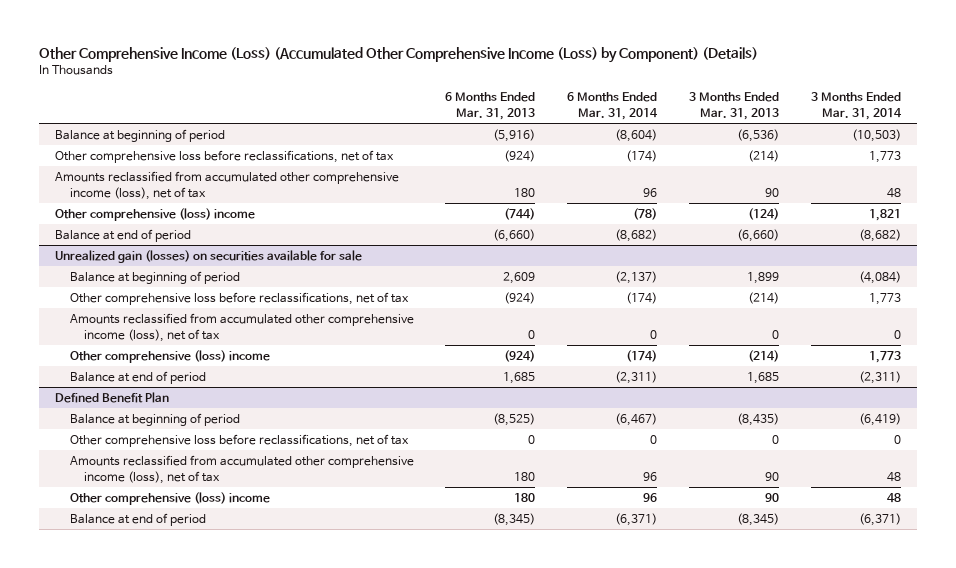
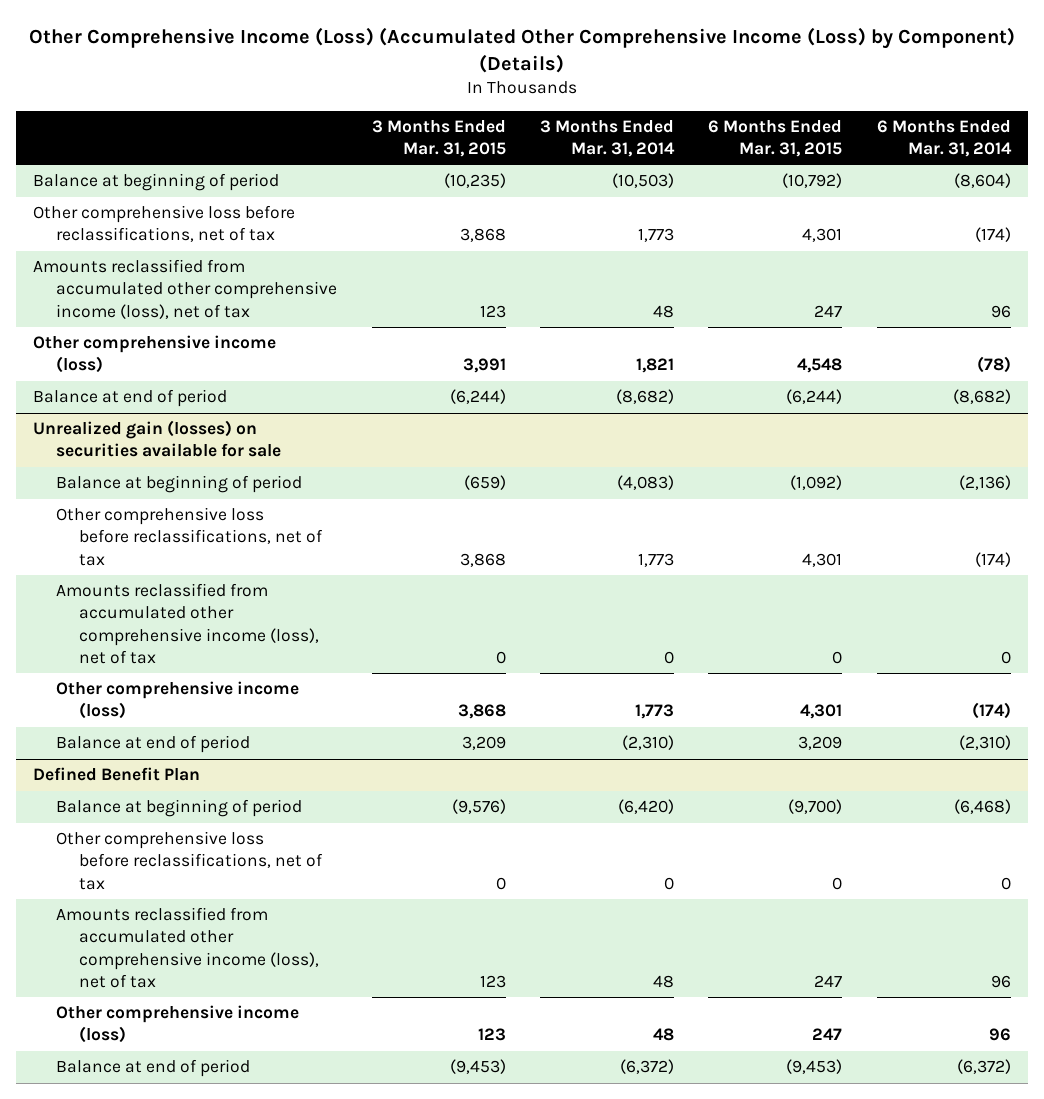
[445,92,536,121] 6 Months Ended Mar. 31, 2013 -> none
[689,92,780,121] 3 Months Ended Mar. 31, 2013 -> none
none -> [371,119,506,158] 3 Months Ended Mar. 31, 2015
none -> [708,119,843,158] 6 Months Ended Mar. 31, 2015
[54,207,255,221] Other comprehensive (loss) income -> [33,335,277,374] Other comprehensive income (loss)
[615,270,658,284] (2,137) -> [958,475,1011,491] (2,136)
[859,270,902,284] (4,084) -> [617,475,675,491] (4,083)
[69,349,270,363] Other comprehensive (loss) income -> [56,681,300,720] Other comprehensive income (loss)
[615,370,658,384] (2,311) -> [958,735,1011,751] (2,310)
[859,370,902,384] (2,311) -> [622,735,675,751] (2,310)
[615,412,658,426] (6,467) -> [953,799,1011,815] (6,468)
[859,412,902,426] (6,419) -> [618,799,675,815] (6,420)
[69,491,270,505] Other comprehensive (loss) income -> [56,1005,300,1044] Other comprehensive income (loss)
[615,512,658,526] (6,371) -> [956,1059,1011,1075] (6,372)
[859,512,902,526] (6,371) -> [620,1059,675,1075] (6,372)

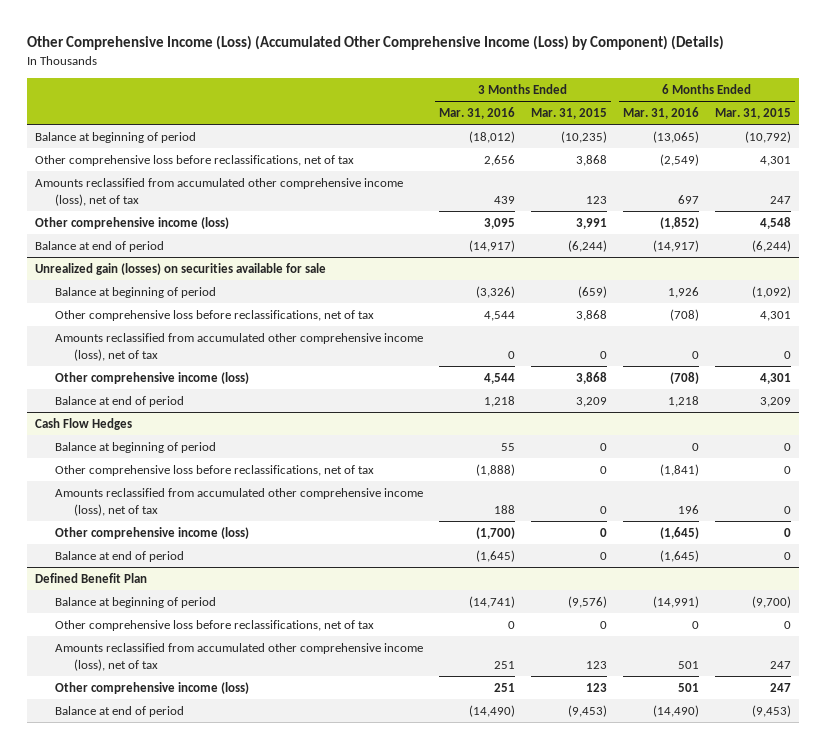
[540,119,676,158] 3 Months Ended Mar. 31, 2014 -> none
[876,119,1012,158] 6 Months Ended Mar. 31, 2014 -> none
none -> [438,106,515,119] Mar. 31, 2016
none -> [622,106,699,119] Mar. 31, 2016
none -> [35,417,133,430] Cash Flow Hedges
none -> [54,441,216,453] Balance at beginning of period
none -> [54,464,374,476] Other comprehensive loss before reclassifications, net of tax
none -> [54,487,423,516] Amounts reclassified from accumulated other comprehensive income (loss), net of tax
none -> [54,526,249,539] Other comprehensive income (loss)
none -> [54,550,184,562] Balance at end of period

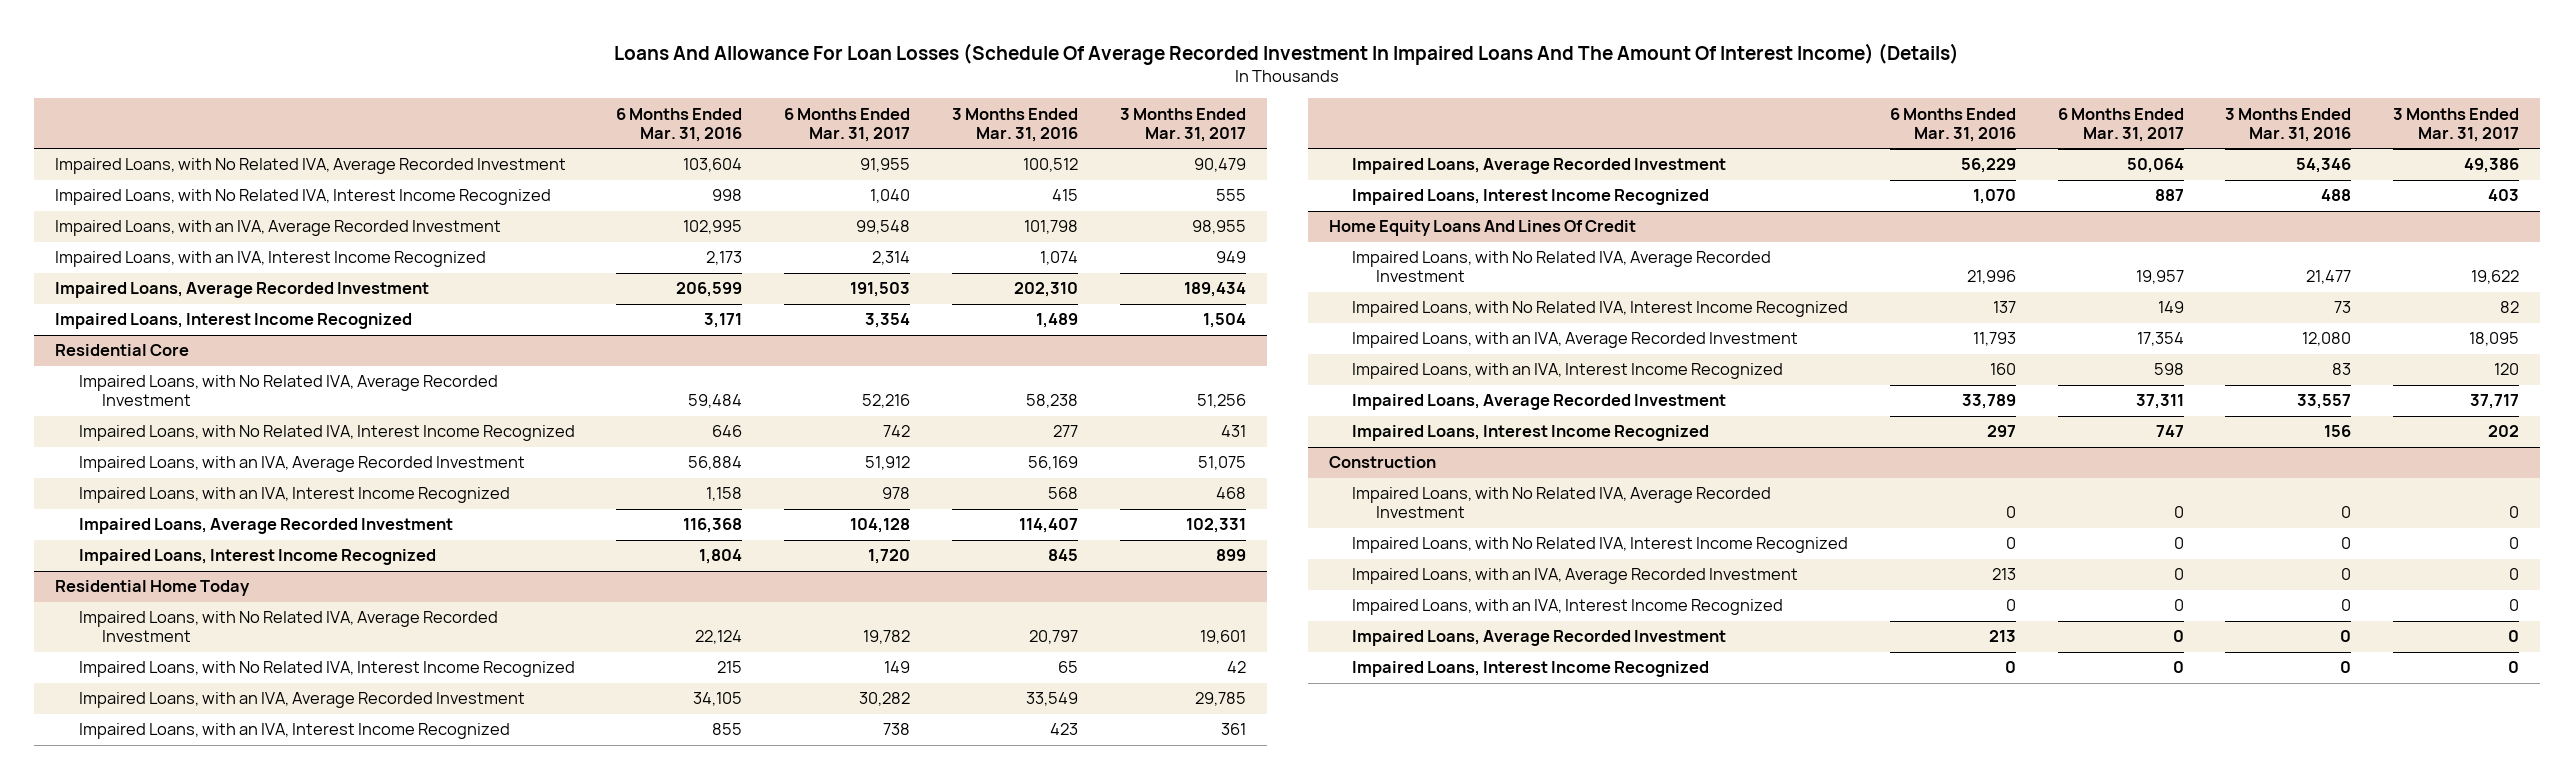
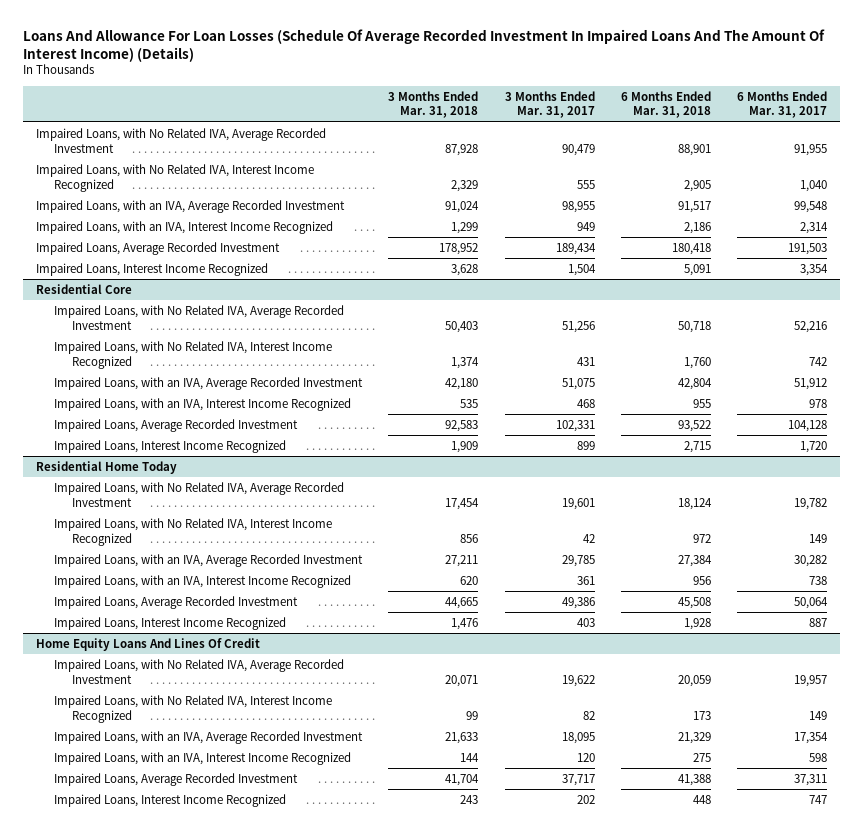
[616,107,743,142] 6 Months Ended Mar. 31, 2016 -> none
[951,107,1078,142] 3 Months Ended Mar. 31, 2016 -> none
none -> [388,90,479,119] 3 Months Ended Mar. 31, 2018
none -> [620,90,711,119] 6 Months Ended Mar. 31, 2018
[1328,456,1436,469] Construction -> none
[1352,487,1772,519] Impaired Loans, with No Related IVA, Average Recorded Investment -> none
[1352,537,1849,554] Impaired Loans, with No Related IVA, Interest Income Recognized -> none
[1352,568,1799,585] Impaired Loans, with an IVA, Average Recorded Investment -> none
[1352,599,1784,616] Impaired Loans, with an IVA, Interest Income Recognized -> none
[1352,630,1727,647] Impaired Loans, Average Recorded Investment -> none
[1352,661,1710,678] Impaired Loans, Interest Income Recognized -> none

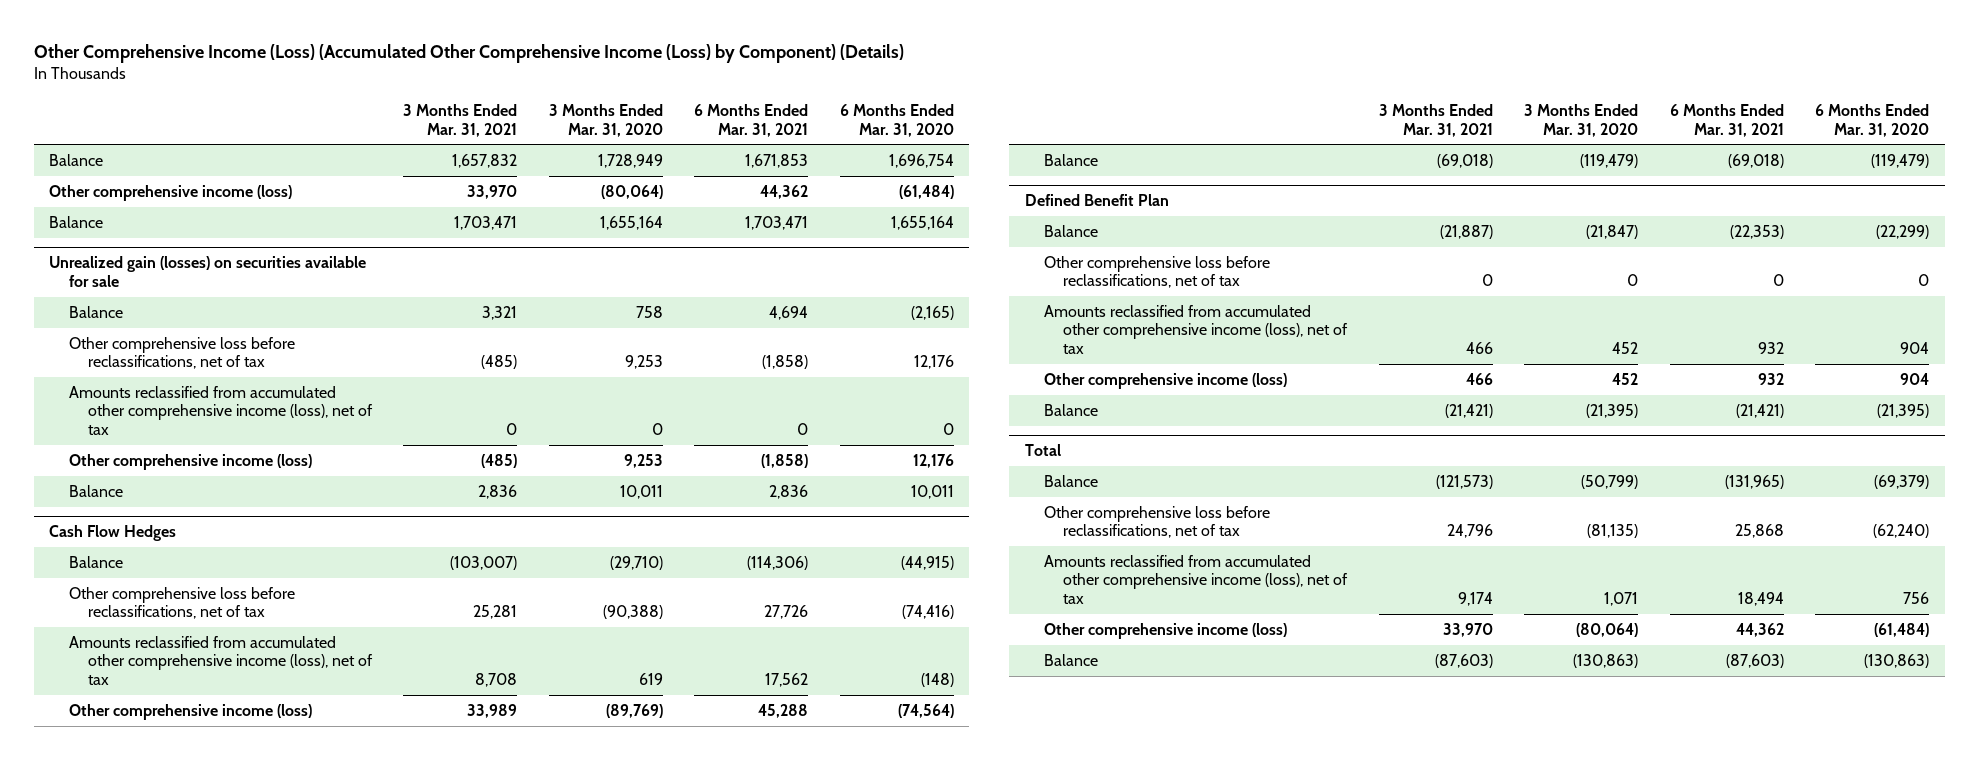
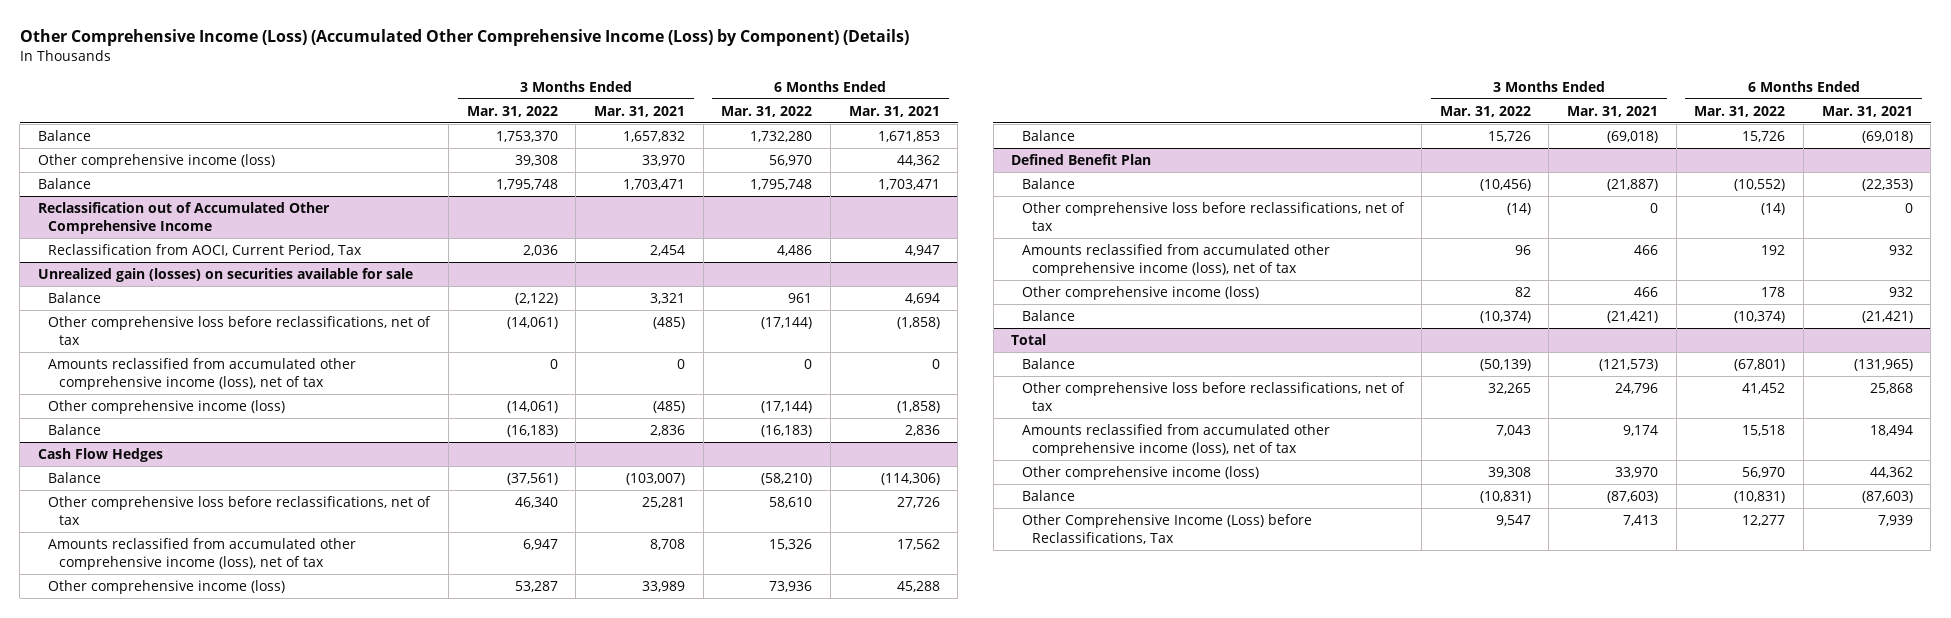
[548,104,663,137] 3 Months Ended Mar. 31, 2020 -> none
[839,104,954,137] 6 Months Ended Mar. 31, 2020 -> none
none -> [466,105,558,117] Mar. 31, 2022
none -> [721,105,813,117] Mar. 31, 2022
none -> [38,201,331,235] Reclassification out of Accumulated Other Comprehensive Income
none -> [48,243,363,256] Reclassification from AOCI, Current Period, Tax
none -> [1021,513,1312,545] Other Comprehensive Income (Loss) before Reclassifications, Tax

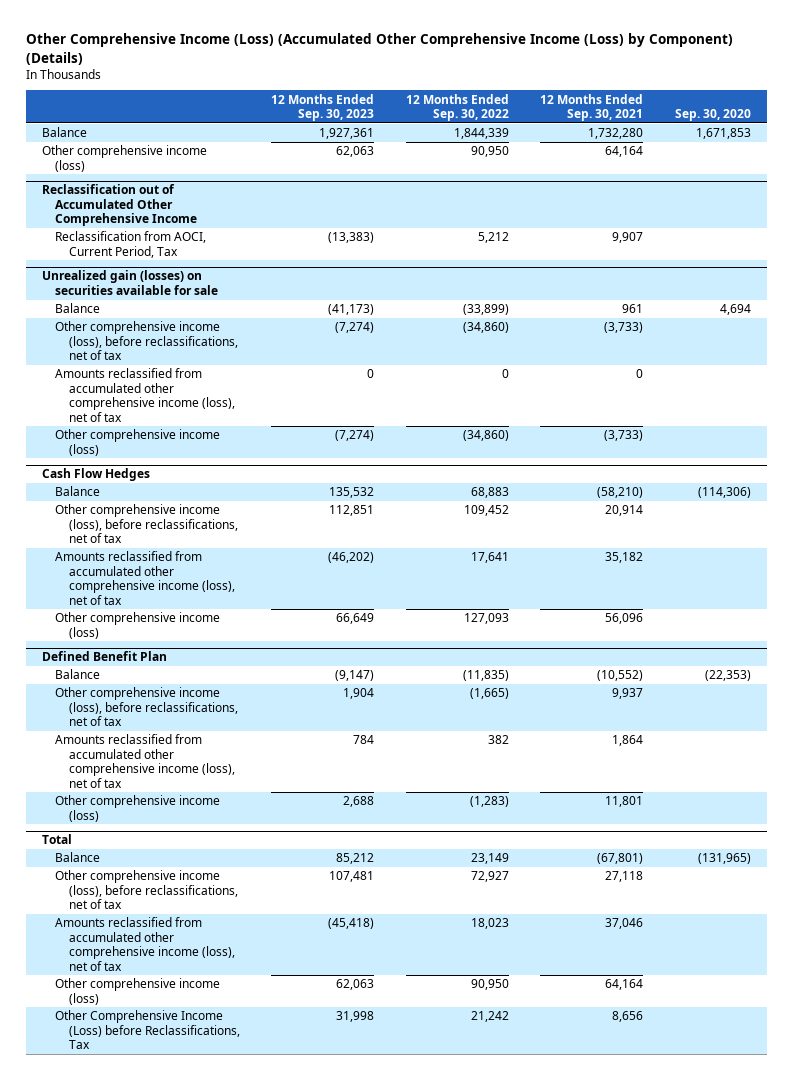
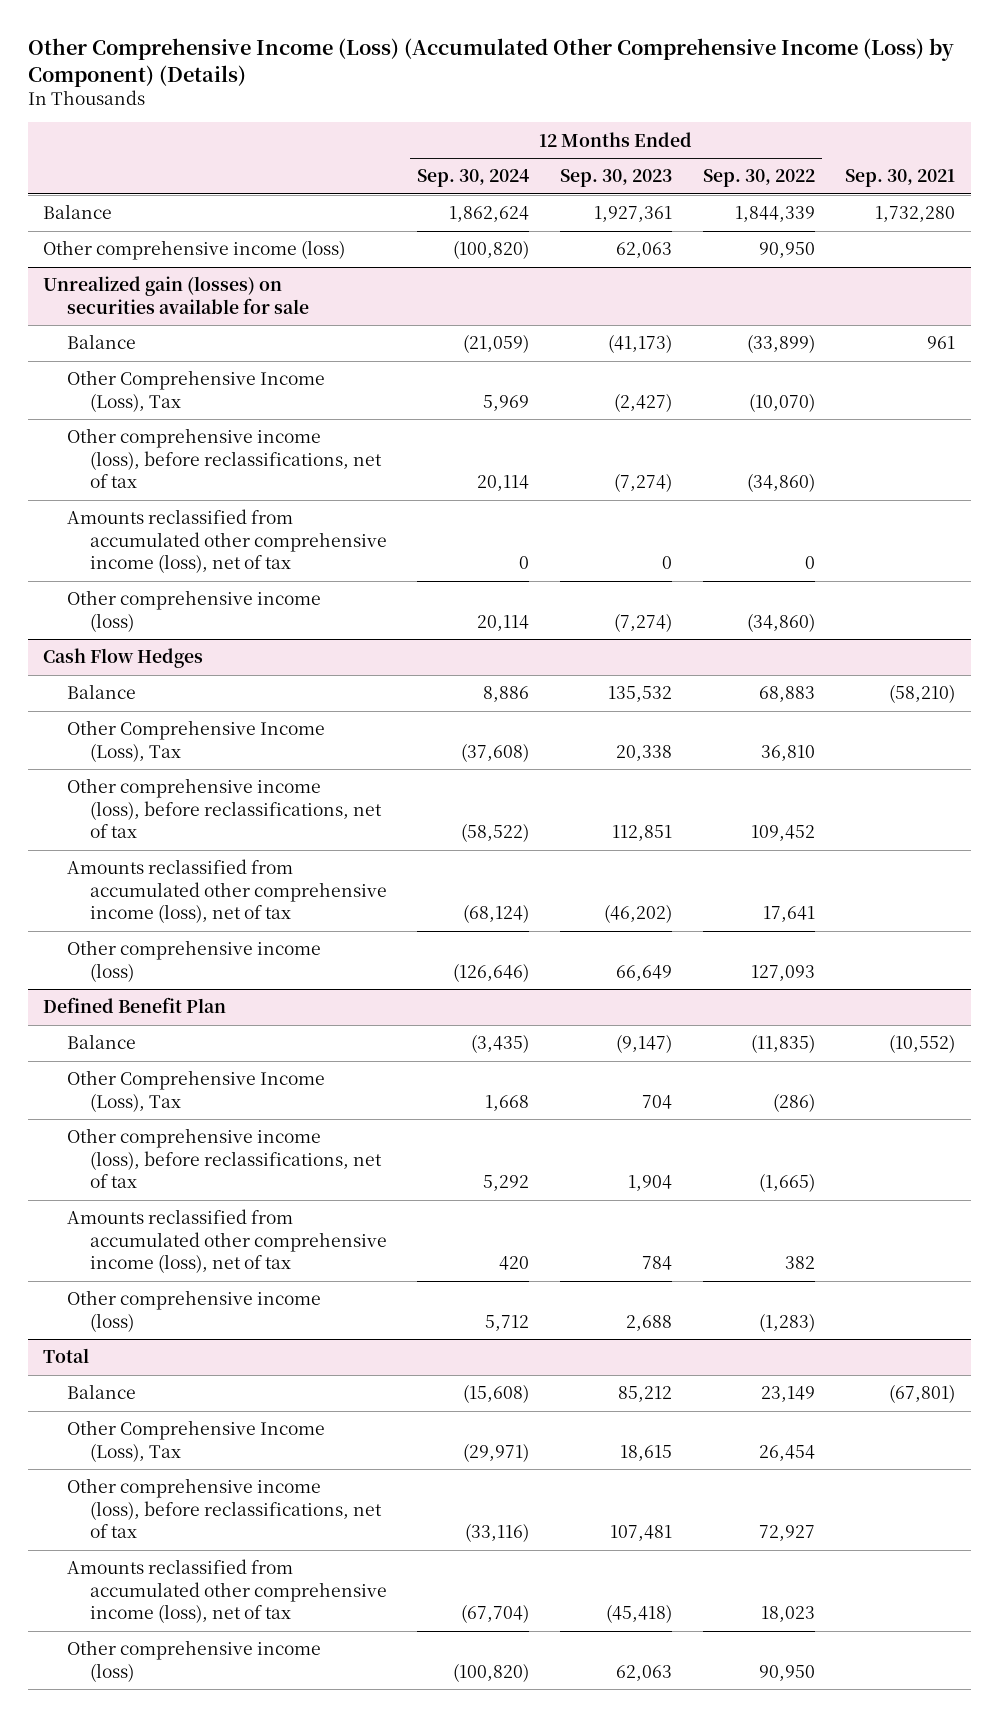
[540,93,644,122] 12 Months Ended Sep. 30, 2021 -> none
[675,109,752,122] Sep. 30, 2020 -> none
none -> [417,169,530,188] Sep. 30, 2024
none -> [845,169,956,188] Sep. 30, 2021
[41,184,198,227] Reclassification out of Accumulated Other Comprehensive Income -> none
[55,231,207,258] Reclassification from AOCI, Current Period, Tax -> none
none -> [66,370,325,412] Other Comprehensive Income (Loss), Tax
none -> [66,720,325,762] Other Comprehensive Income (Loss), Tax
none -> [66,1070,325,1112] Other Comprehensive Income (Loss), Tax
none -> [66,1420,325,1462] Other Comprehensive Income (Loss), Tax
[55,1010,240,1050] Other Comprehensive Income (Loss) before Reclassifications, Tax -> none

